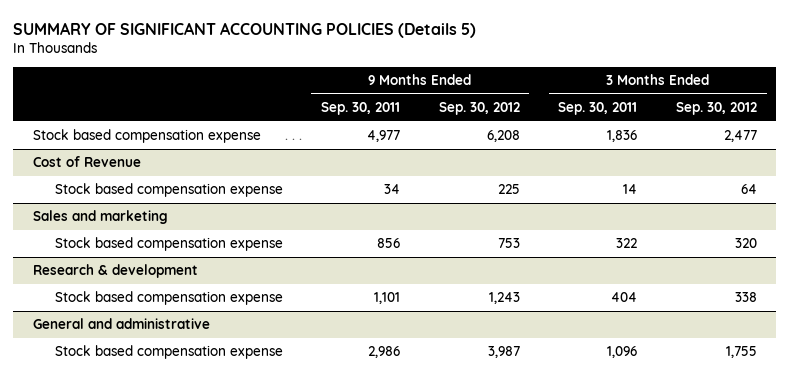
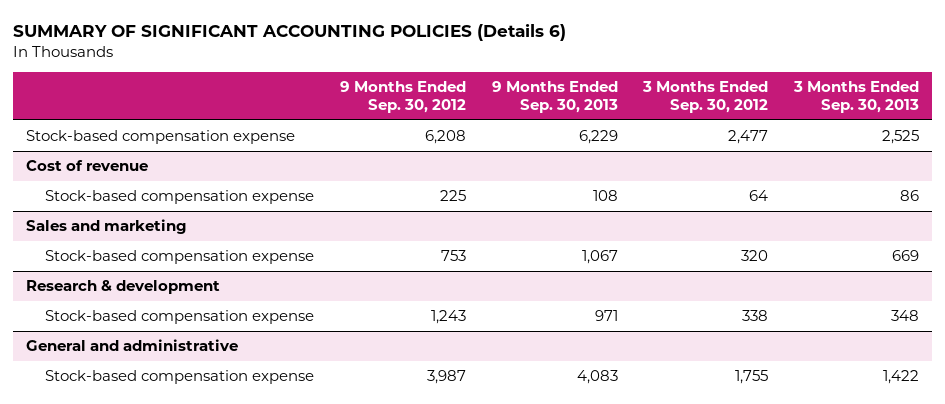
[13,21,477,38] SUMMARY OF SIGNIFICANT ACCOUNTING POLICIES (Details 5) -> [13,23,567,41] SUMMARY OF SIGNIFICANT ACCOUNTING POLICIES (Details 6)
[321,102,401,116] Sep. 30, 2011 -> none
[558,102,638,116] Sep. 30, 2011 -> none
none -> [491,80,618,114] 9 Months Ended Sep. 30, 2013
none -> [793,80,920,114] 3 Months Ended Sep. 30, 2013
[32,129,261,144] Stock based compensation expense -> [26,130,296,145] Stock-based compensation expense
[32,156,141,168] Cost of Revenue -> [26,160,149,172] Cost of revenue
[54,183,283,198] Stock based compensation expense -> [45,190,315,205] Stock-based compensation expense
[54,237,283,252] Stock based compensation expense -> [45,250,315,265] Stock-based compensation expense
[54,291,283,306] Stock based compensation expense -> [45,310,315,325] Stock-based compensation expense
[54,345,283,360] Stock based compensation expense -> [45,370,315,385] Stock-based compensation expense

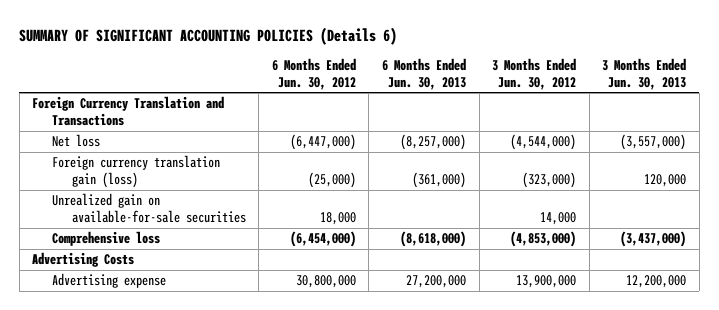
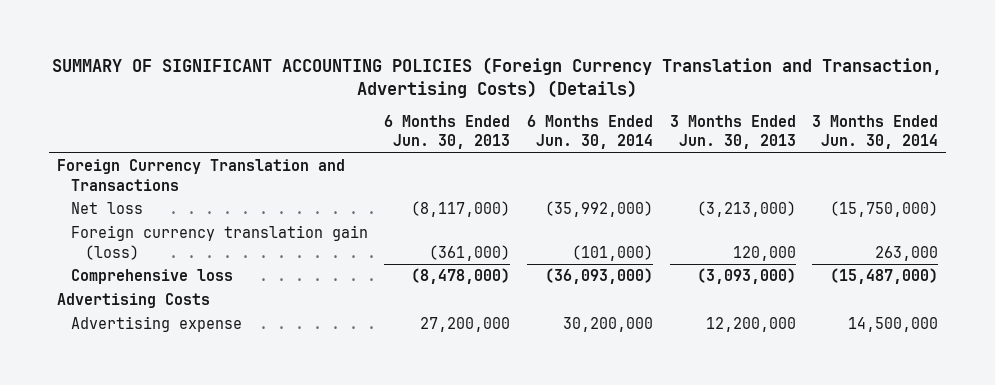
[19,26,398,45] SUMMARY OF SIGNIFICANT ACCOUNTING POLICIES (Details 6) -> [52,56,943,98] SUMMARY OF SIGNIFICANT ACCOUNTING POLICIES (Foreign Currency Translation and Transaction, Advertising Costs) (Details)
[271,57,356,90] 6 Months Ended Jun. 30, 2012 -> none
[492,57,577,90] 3 Months Ended Jun. 30, 2012 -> none
none -> [526,115,653,150] 6 Months Ended Jun. 30, 2014
none -> [812,115,939,150] 3 Months Ended Jun. 30, 2014
[400,134,467,151] (8,257,000) -> [411,201,511,218] (8,117,000)
[620,134,687,151] (3,557,000) -> [696,201,796,218] (3,213,000)
[51,193,246,224] Unrealized gain on available-for-sale securities -> none
[400,231,467,248] (8,618,000) -> [411,268,511,285] (8,478,000)
[620,231,687,248] (3,437,000) -> [696,268,796,285] (3,093,000)

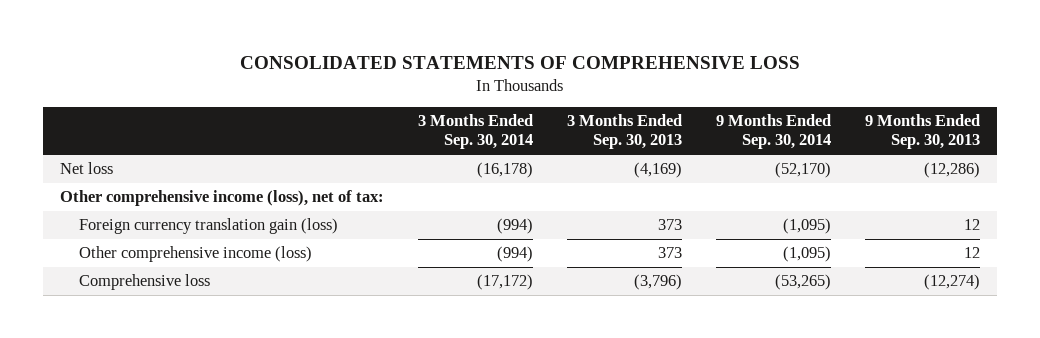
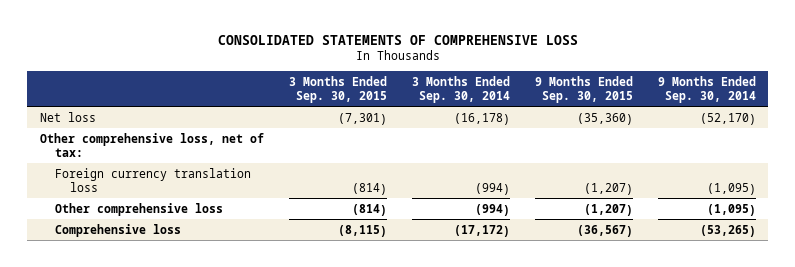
[566,114,682,150] 3 Months Ended Sep. 30, 2013 -> none
[864,114,980,150] 9 Months Ended Sep. 30, 2013 -> none
none -> [288,76,387,103] 3 Months Ended Sep. 30, 2015
none -> [534,76,633,103] 9 Months Ended Sep. 30, 2015
[60,190,385,207] Other comprehensive income (loss), net of tax: -> [39,132,264,157] Other comprehensive loss, net of tax:
[79,218,339,235] Foreign currency translation gain (loss) -> [54,167,251,192] Foreign currency translation loss
[79,246,313,263] Other comprehensive income (loss) -> [54,202,223,216] Other comprehensive loss

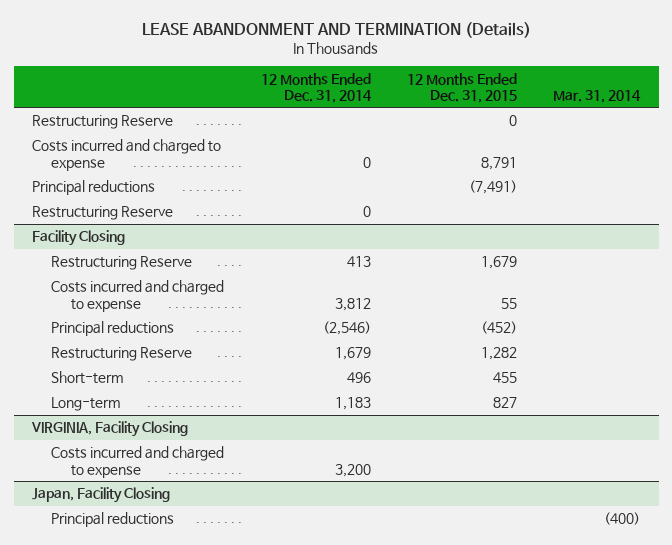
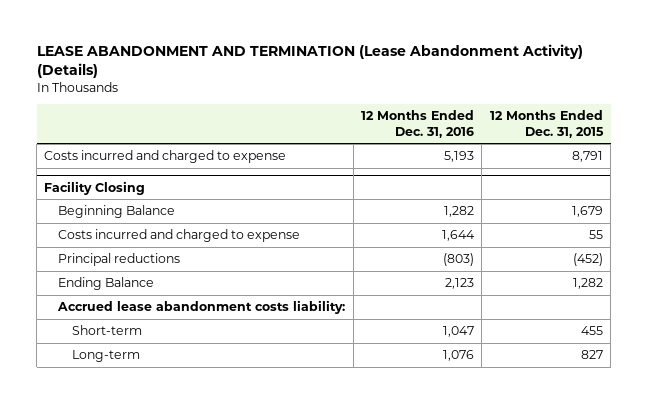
[142,21,532,38] LEASE ABANDONMENT AND TERMINATION (Details) -> [36,43,583,78] LEASE ABANDONMENT AND TERMINATION (Lease Abandonment Activity) (Details)
[260,72,372,103] 12 Months Ended Dec. 31, 2014 -> none
[553,89,642,103] Mar. 31, 2014 -> none
none -> [361,109,475,138] 12 Months Ended Dec. 31, 2016
[31,115,173,130] Restructuring Reserve -> none
[31,180,155,196] Principal reductions -> none
[31,206,173,221] Restructuring Reserve -> none
[51,256,193,271] Restructuring Reserve -> [58,205,176,219] Beginning Balance
[51,347,193,362] Restructuring Reserve -> [58,277,155,291] Ending Balance
none -> [57,300,346,315] Accrued lease abandonment costs liability:
[30,421,188,438] VIRGINIA, Facility Closing -> none
[51,446,225,478] Costs incurred and charged to expense -> none
[31,487,170,504] Japan, Facility Closing -> none
[51,512,175,528] Principal reductions -> none

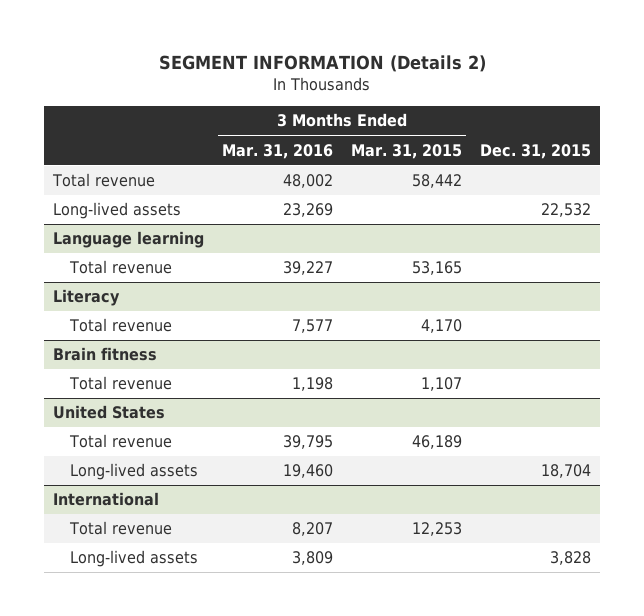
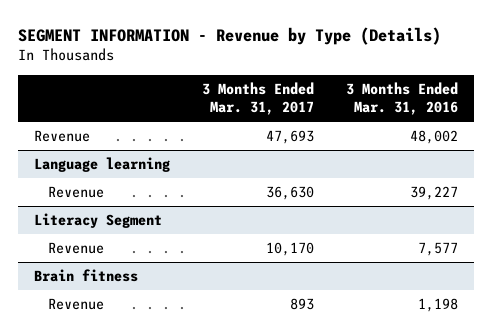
[158,54,486,72] SEGMENT INFORMATION (Details 2) -> [18,26,442,45] SEGMENT INFORMATION - Revenue by Type (Details)
[350,143,462,159] Mar. 31, 2015 -> none
[479,143,591,159] Dec. 31, 2015 -> none
none -> [202,81,315,116] 3 Months Ended Mar. 31, 2017
[53,202,182,220] Long-lived assets -> none
[52,173,156,188] Total revenue -> [34,130,91,143] Revenue
[69,260,173,275] Total revenue -> [48,186,105,199] Revenue
[53,289,121,307] Literacy -> [34,213,163,229] Literacy Segment
[69,318,173,333] Total revenue -> [48,242,105,255] Revenue
[53,405,166,420] United States -> none
[69,434,173,449] Total revenue -> none
[70,463,199,481] Long-lived assets -> none
[53,492,160,507] International -> none
[69,521,173,536] Total revenue -> none
[70,550,199,568] Long-lived assets -> none
[69,376,173,391] Total revenue -> [48,298,105,311] Revenue

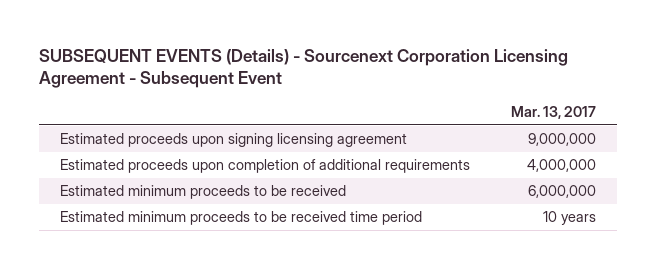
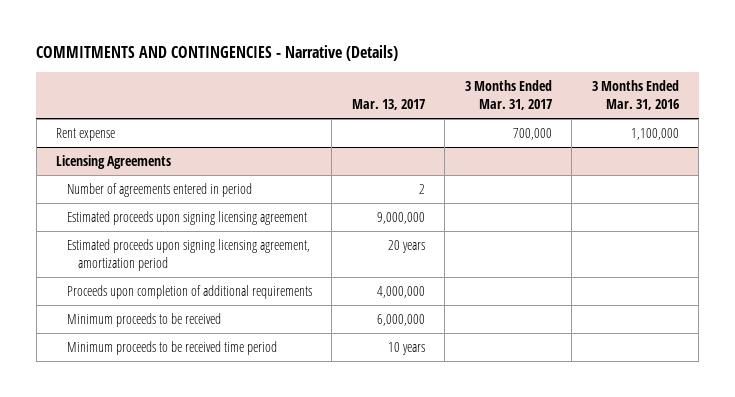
[38,48,568,89] SUBSEQUENT EVENTS (Details) - Sourcenext Corporation Licensing Agreement - Subsequent Event -> [36,44,399,61] COMMITMENTS AND CONTINGENCIES - Narrative (Details)
none -> [464,79,552,111] 3 Months Ended Mar. 31, 2017
none -> [591,79,679,111] 3 Months Ended Mar. 31, 2016
none -> [56,127,116,141] Rent expense
none -> [56,154,172,169] Licensing Agreements
none -> [66,182,252,197] Number of agreements entered in period
none -> [66,238,310,272] Estimated proceeds upon signing licensing agreement, amortization period
[59,159,470,174] Estimated proceeds upon completion of additional requirements -> [66,284,312,299] Proceeds upon completion of additional requirements
[59,185,346,200] Estimated minimum proceeds to be received -> [66,312,221,327] Minimum proceeds to be received
[59,211,422,226] Estimated minimum proceeds to be received time period -> [66,340,277,355] Minimum proceeds to be received time period

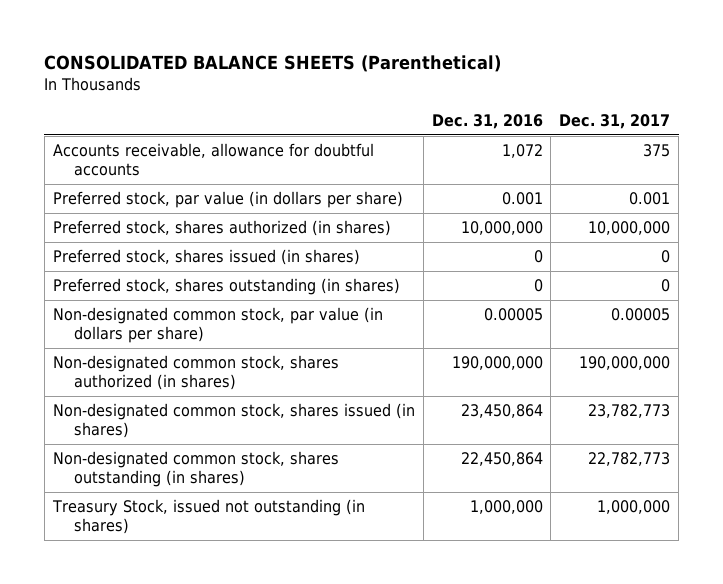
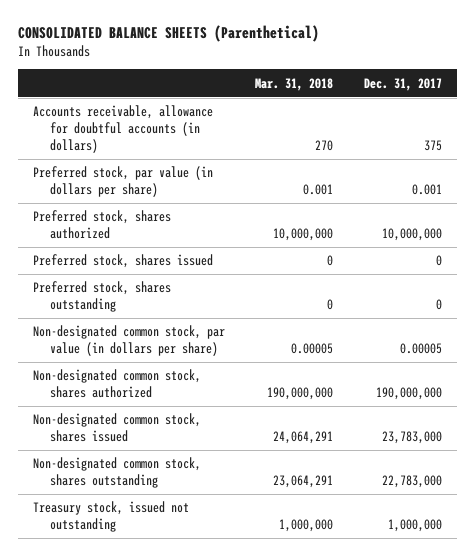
[431,113,543,129] Dec. 31, 2016 -> none
none -> [255,77,334,91] Mar. 31, 2018
[52,143,374,177] Accounts receivable, allowance for doubtful accounts -> [32,105,213,153] Accounts receivable, allowance for doubtful accounts (in dollars)
[52,220,391,237] Preferred stock, shares authorized (in shares) -> [32,210,171,240] Preferred stock, shares authorized
[52,249,360,266] Preferred stock, shares issued (in shares) -> [32,254,213,269] Preferred stock, shares issued
[52,278,400,296] Preferred stock, shares outstanding (in shares) -> [32,281,171,313] Preferred stock, shares outstanding
[52,355,339,391] Non-designated common stock, shares authorized (in shares) -> [32,369,201,399] Non-designated common stock, shares authorized
[52,403,415,439] Non-designated common stock, shares issued (in shares) -> [32,413,201,443] Non-designated common stock, shares issued
[588,404,671,419] 23,782,773 -> [382,431,443,445] 23,783,000
[52,451,339,488] Non-designated common stock, shares outstanding (in shares) -> [32,457,201,489] Non-designated common stock, shares outstanding
[588,452,671,467] 22,782,773 -> [382,475,443,489] 22,783,000
[51,499,365,535] Treasury Stock, issued not outstanding (in shares) -> [32,501,189,533] Treasury stock, issued not outstanding

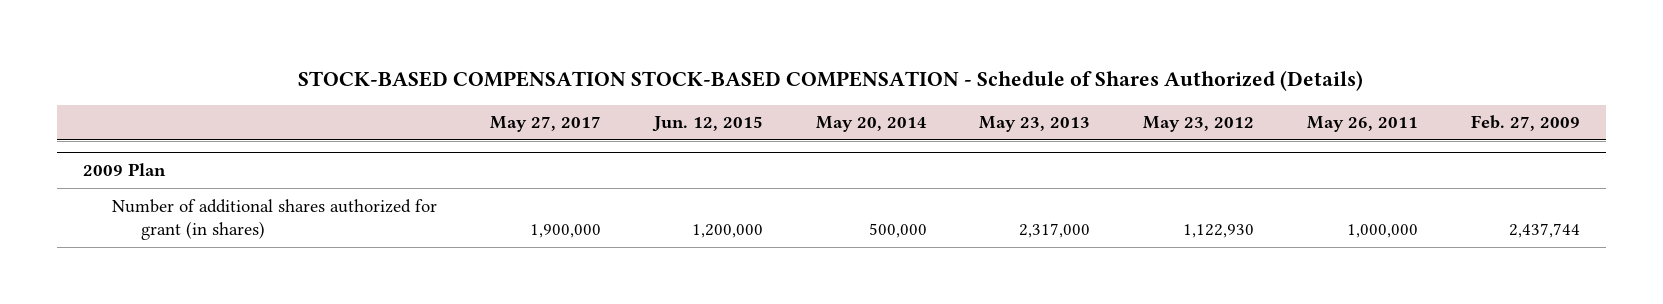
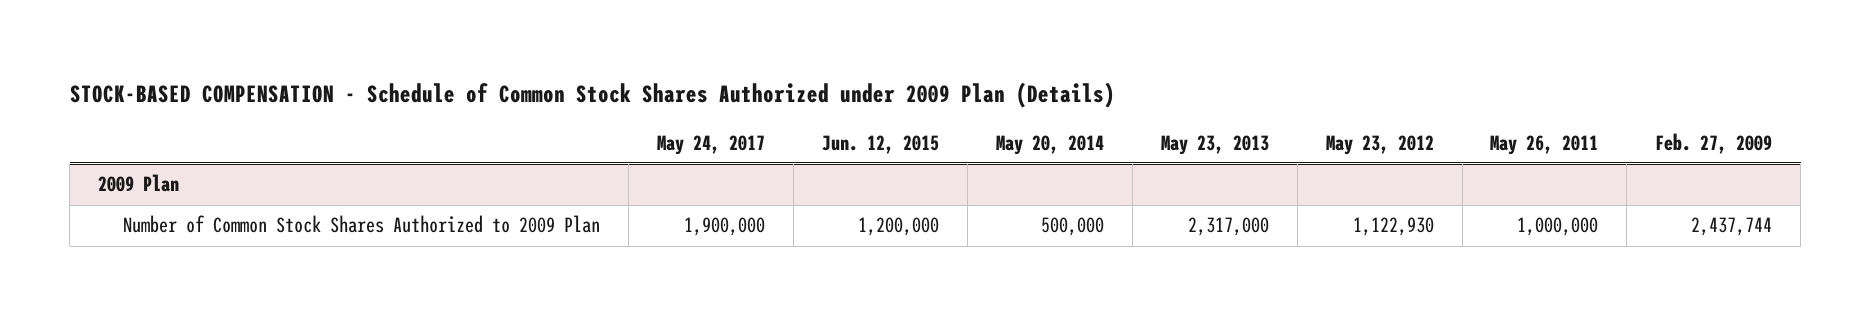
[298,69,1364,91] STOCK-BASED COMPENSATION STOCK-BASED COMPENSATION - Schedule of Shares Authorized (Details) -> [69,81,1115,108] STOCK-BASED COMPENSATION - Schedule of Common Stock Shares Authorized under 2009 Plan (Details)
[490,116,602,133] May 27, 2017 -> none
none -> [657,134,766,155] May 24, 2017
[112,198,438,241] Number of additional shares authorized for grant (in shares) -> [123,215,601,234] Number of Common Stock Shares Authorized to 2009 Plan

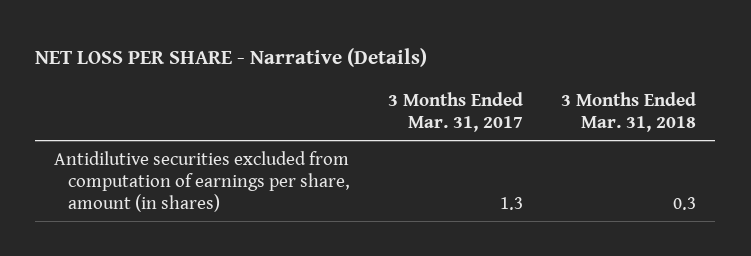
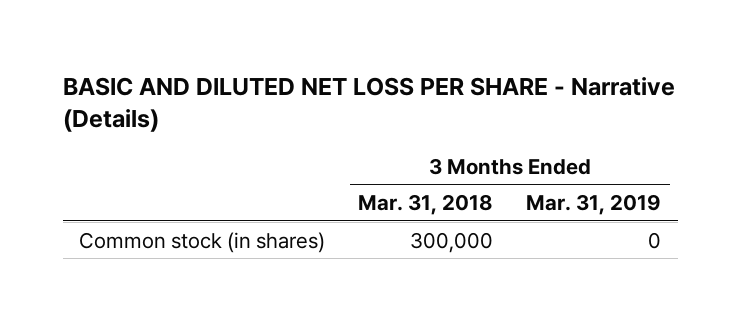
[35,47,428,67] NET LOSS PER SHARE - Narrative (Details) -> [62,77,675,133] BASIC AND DILUTED NET LOSS PER SHARE - Narrative (Details)
[388,91,524,133] 3 Months Ended Mar. 31, 2017 -> none
none -> [526,193,662,215] Mar. 31, 2019
[54,150,350,213] Antidilutive securities excluded from computation of earnings per share, amount (in shares) -> none
none -> [79,231,326,253] Common stock (in shares)

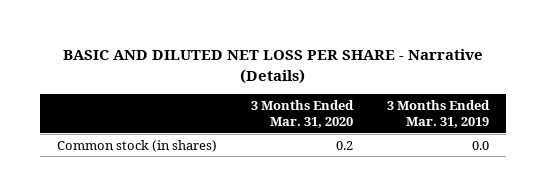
[358,193,494,215] Mar. 31, 2018 -> none
none -> [250,99,354,129] 3 Months Ended Mar. 31, 2020
[648,231,662,249] 0 -> [472,140,490,150] 0.0

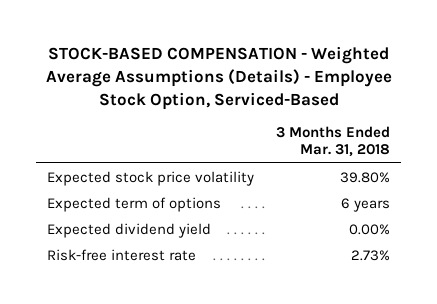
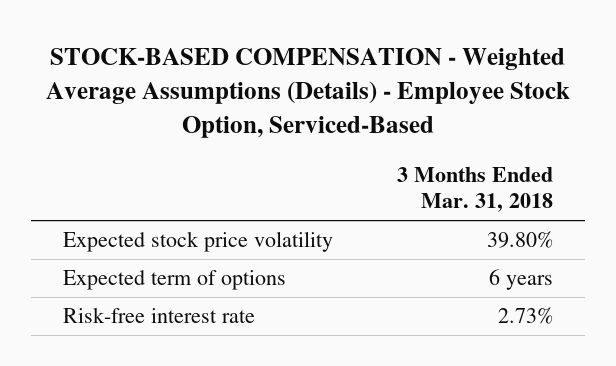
[47,222,212,238] Expected dividend yield -> none

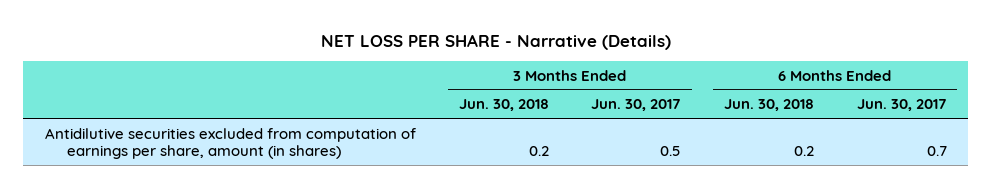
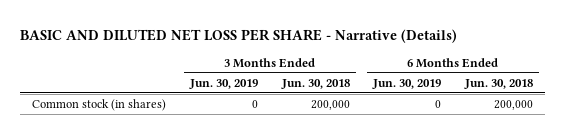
[320,33,671,50] NET LOSS PER SHARE - Narrative (Details) -> [20,29,458,44] BASIC AND DILUTED NET LOSS PER SHARE - Narrative (Details)
[591,99,682,112] Jun. 30, 2017 -> none
[856,99,947,112] Jun. 30, 2017 -> none
none -> [188,78,258,89] Jun. 30, 2019
none -> [372,78,442,89] Jun. 30, 2019
[44,127,416,160] Antidilutive securities excluded from computation of earnings per share, amount (in shares) -> none
none -> [32,99,167,112] Common stock (in shares)

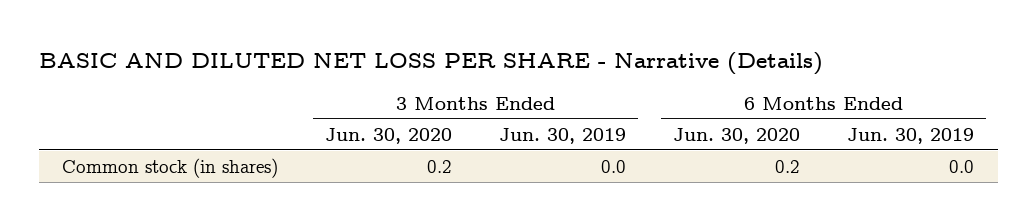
[280,78,350,89] Jun. 30, 2018 -> none
[464,78,534,89] Jun. 30, 2018 -> none
none -> [325,127,453,144] Jun. 30, 2020
none -> [673,127,801,144] Jun. 30, 2020
[251,100,258,109] 0 -> [601,160,627,174] 0.0
[435,100,442,109] 0 -> [949,160,975,174] 0.0

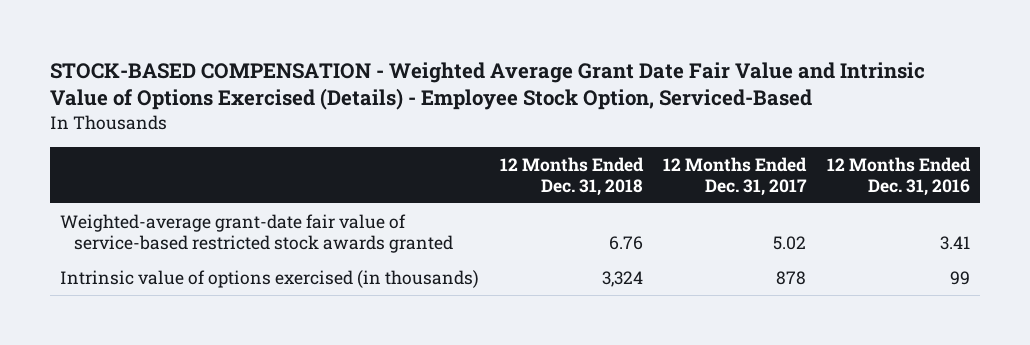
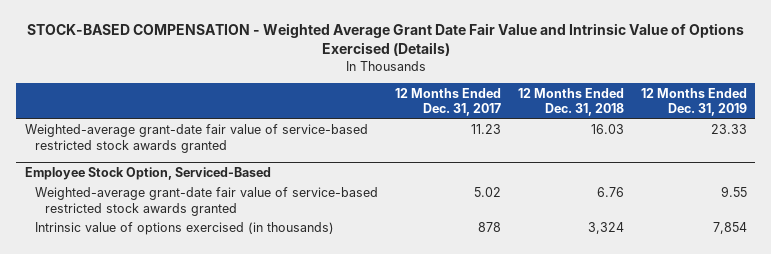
[50,61,926,111] STOCK-BASED COMPENSATION - Weighted Average Grant Date Fair Value and Intrinsic Value of Options Exercised (Details) - Employee Stock Option, Serviced-Based -> [26,23,744,57] STOCK-BASED COMPENSATION - Weighted Average Grant Date Fair Value and Intrinsic Value of Options Exercised (Details)
[826,156,971,196] 12 Months Ended Dec. 31, 2016 -> none
none -> [640,87,747,117] 12 Months Ended Dec. 31, 2019
none -> [24,124,368,153] Weighted-average grant-date fair value of service-based restricted stock awards granted
none -> [24,167,271,181] Employee Stock Option, Serviced-Based

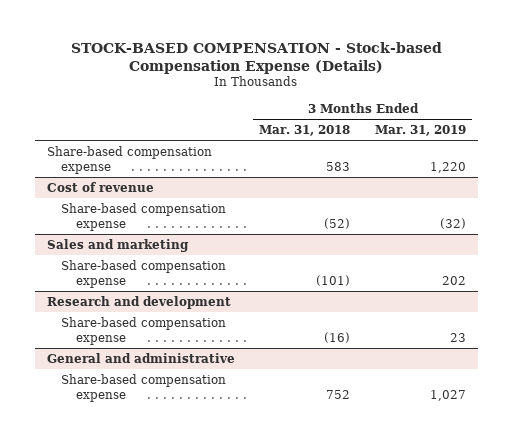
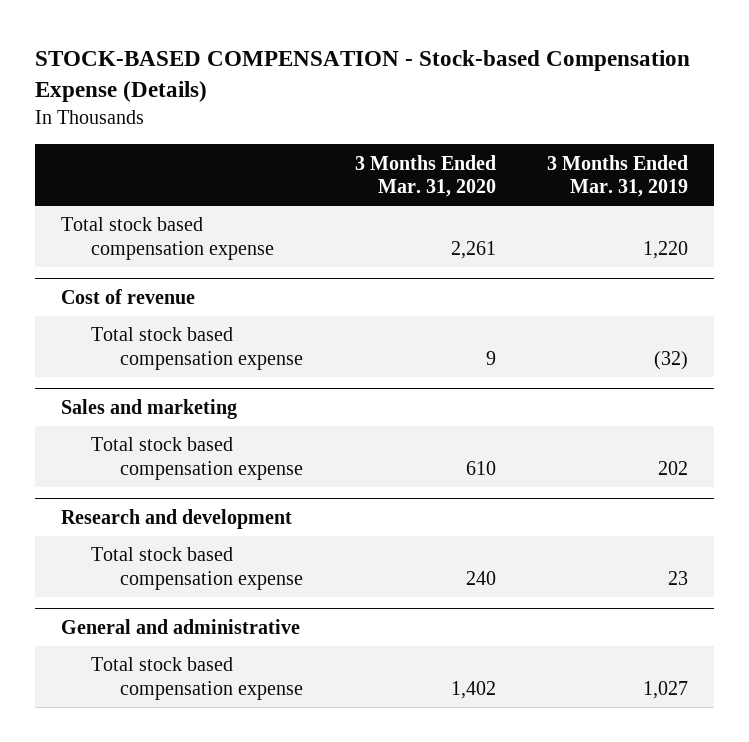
[259,125,351,137] Mar. 31, 2018 -> none
none -> [354,154,496,198] 3 Months Ended Mar. 31, 2020
[46,145,212,174] Share-based compensation expense -> [61,217,274,260] Total stock based compensation expense
[61,202,227,231] Share-based compensation expense -> [90,327,304,370] Total stock based compensation expense
[61,259,227,288] Share-based compensation expense -> [90,437,304,480] Total stock based compensation expense
[61,316,227,345] Share-based compensation expense -> [90,547,304,590] Total stock based compensation expense
[61,373,227,402] Share-based compensation expense -> [90,657,304,700] Total stock based compensation expense

